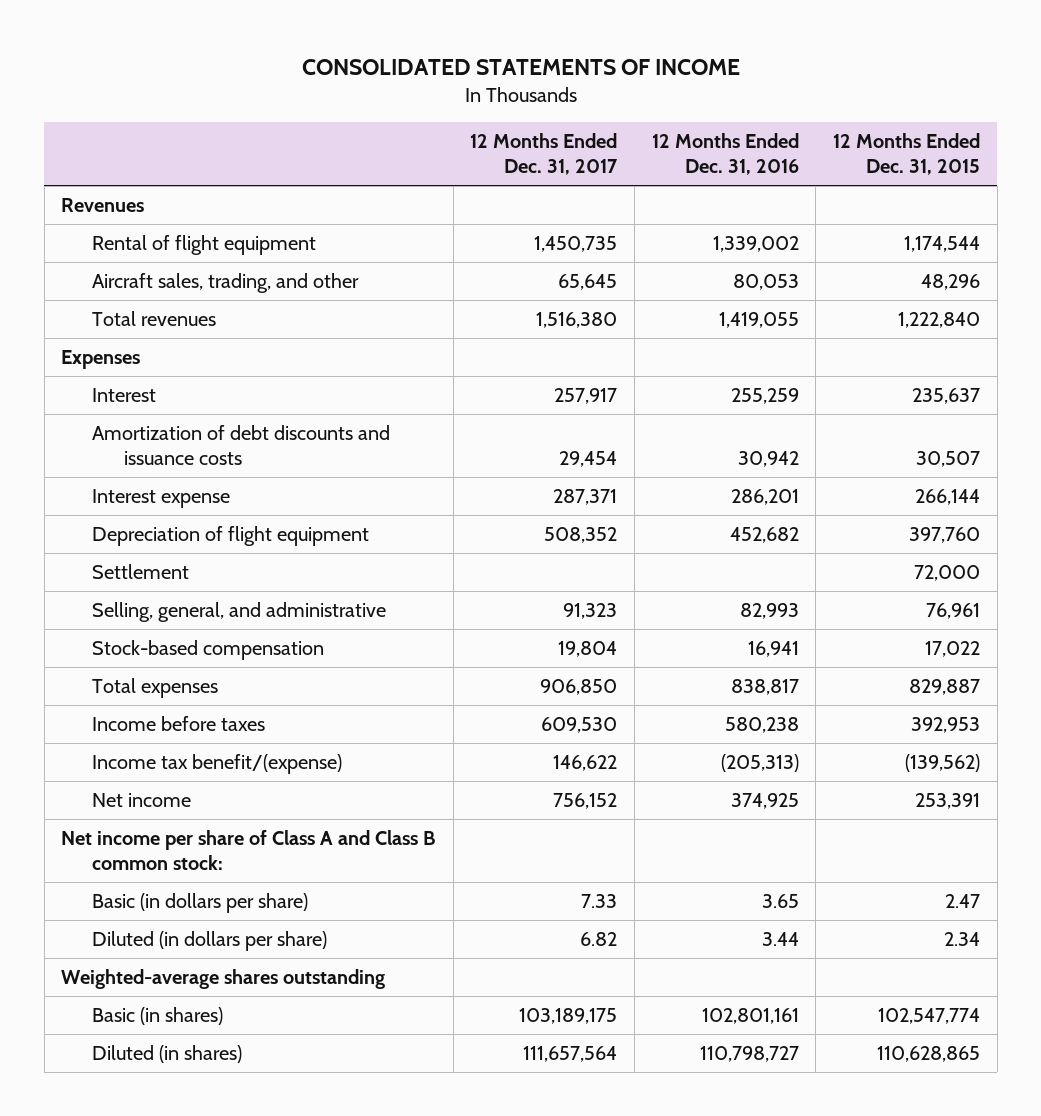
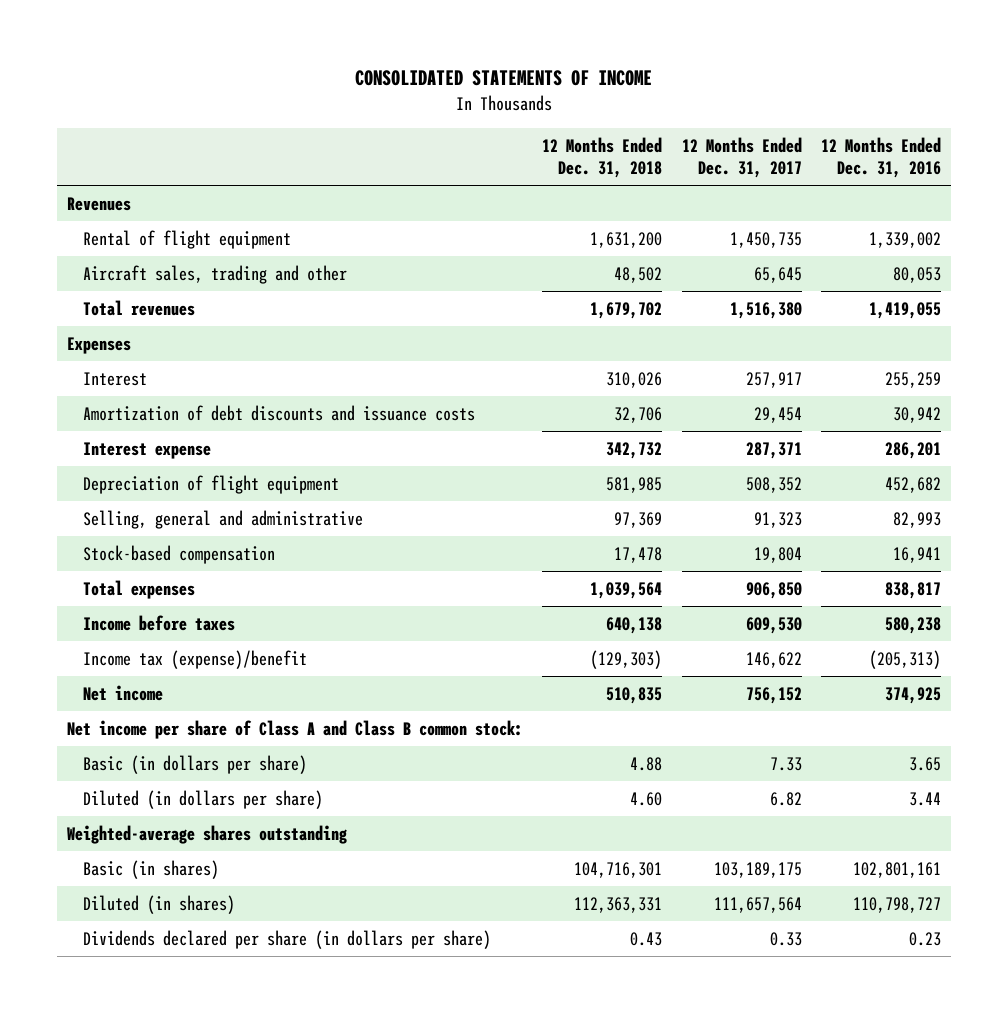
[832,132,980,176] 12 Months Ended Dec. 31, 2015 -> none
none -> [542,136,663,178] 12 Months Ended Dec. 31, 2018
[92,273,360,294] Aircraft sales, trading, and other -> [83,264,348,284] Aircraft sales, trading and other
[92,564,190,580] Settlement -> none
[92,602,387,623] Selling, general, and administrative -> [83,509,364,529] Selling, general and administrative
[92,754,343,775] Income tax benefit/(expense) -> [83,649,308,669] Income tax (expense)/benefit
none -> [83,929,492,949] Dividends declared per share (in dollars per share)

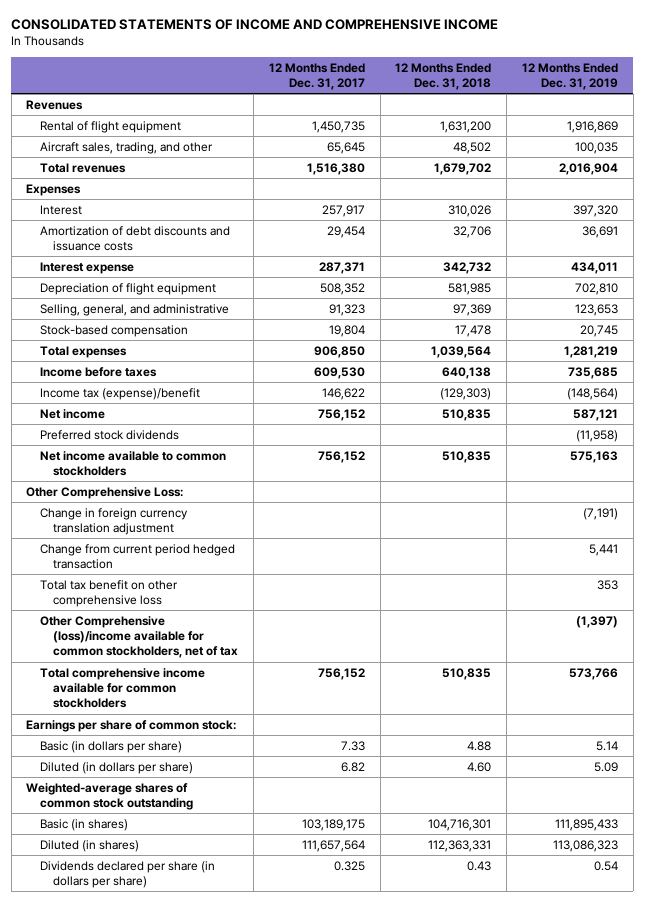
[355,70,653,87] CONSOLIDATED STATEMENTS OF INCOME -> [11,19,499,31] CONSOLIDATED STATEMENTS OF INCOME AND COMPREHENSIVE INCOME
[821,136,942,178] 12 Months Ended Dec. 31, 2016 -> none
none -> [522,62,619,91] 12 Months Ended Dec. 31, 2019
[83,264,348,284] Aircraft sales, trading and other -> [39,141,213,154] Aircraft sales, trading, and other
[83,509,364,529] Selling, general and administrative -> [39,303,229,316] Selling, general, and administrative
none -> [39,429,179,440] Preferred stock dividends
none -> [39,450,226,476] Net income available to common stockholders
none -> [26,486,184,499] Other Comprehensive Loss:
none -> [39,507,188,535] Change in foreign currency translation adjustment
none -> [39,543,235,569] Change from current period hedged transaction
none -> [39,579,178,607] Total tax benefit on other comprehensive loss
none -> [39,615,238,659] Other Comprehensive (loss)/income available for common stockholders, net of tax
none -> [39,667,205,709] Total comprehensive income available for common stockholders
[67,719,524,739] Net income per share of Class A and Class B common stock: -> [26,719,237,732] Earnings per share of common stock:
[67,824,348,844] Weighted-average shares outstanding -> [26,782,193,810] Weighted-average shares of common stock outstanding
[769,931,802,946] 0.33 -> [333,860,365,871] 0.325

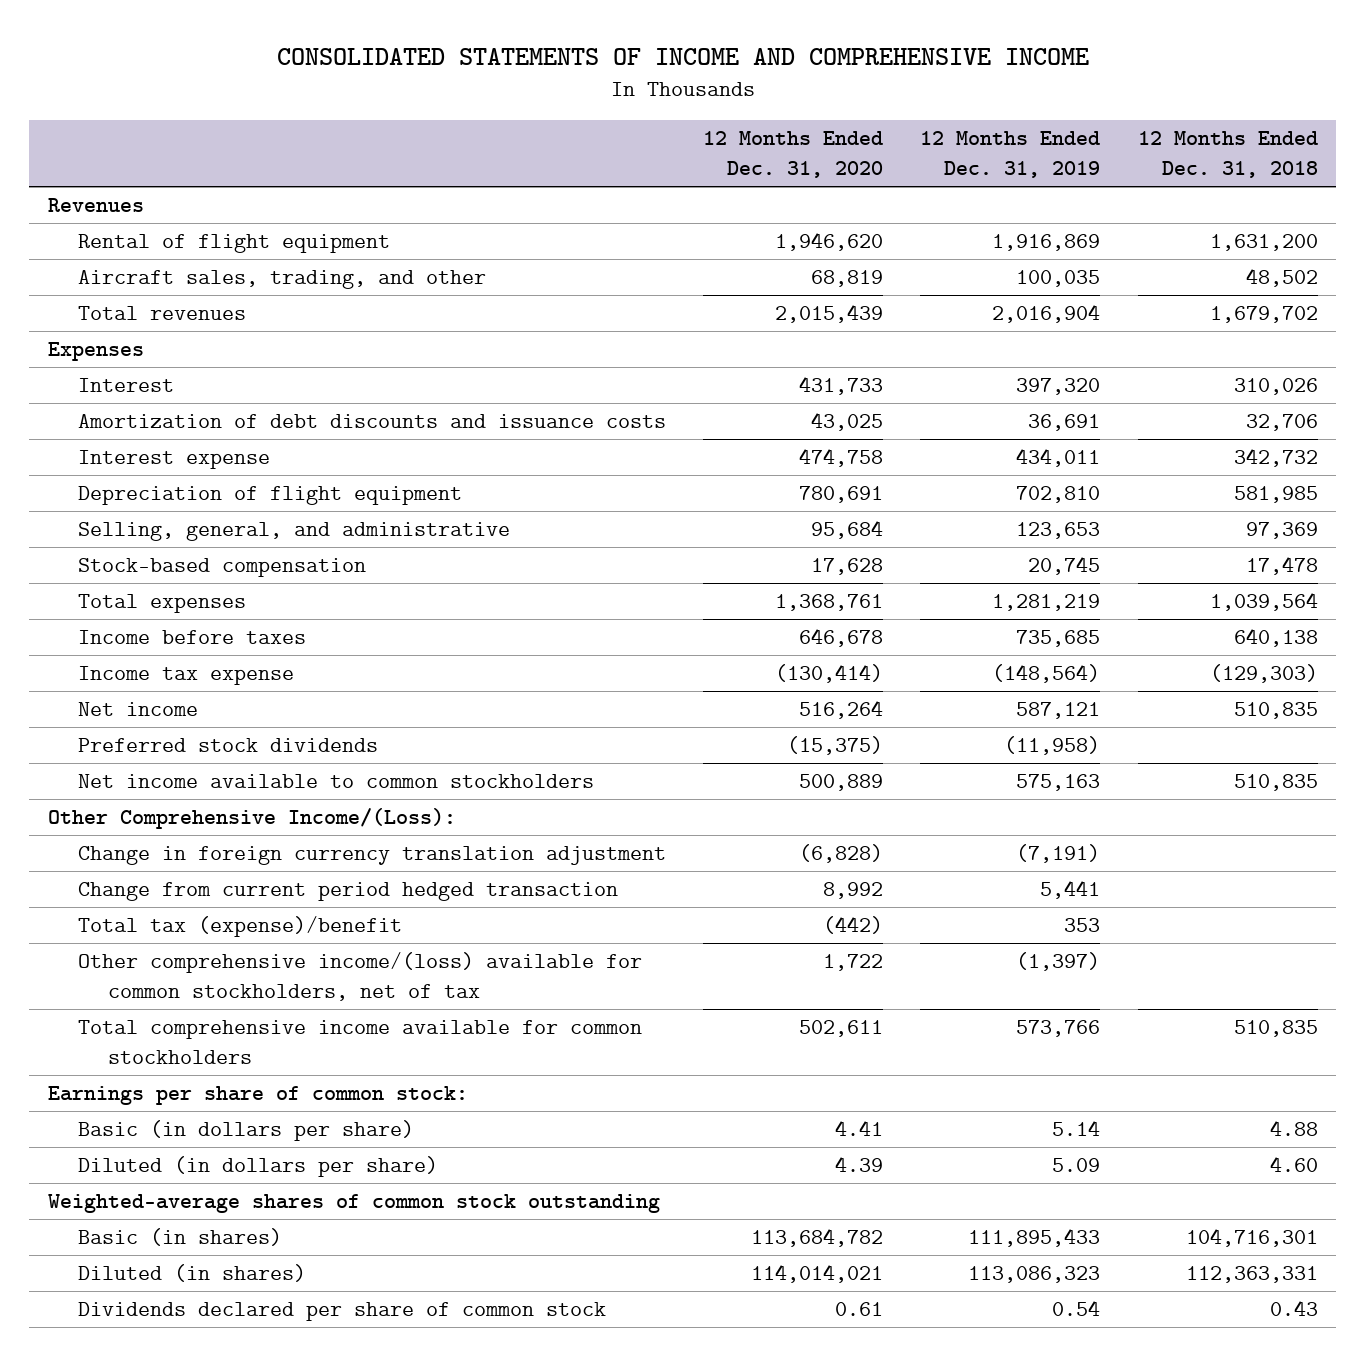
[268,62,365,91] 12 Months Ended Dec. 31, 2017 -> none
none -> [703,130,884,178] 12 Months Ended Dec. 31, 2020
[39,387,200,400] Income tax (expense)/benefit -> [77,666,294,686] Income tax expense
[26,486,184,499] Other Comprehensive Loss: -> [47,808,456,830] Other Comprehensive Income/(Loss):
[39,579,178,607] Total tax benefit on other comprehensive loss -> [77,916,402,938] Total tax (expense)/benefit
[39,615,238,659] Other Comprehensive (loss)/income available for common stockholders, net of tax -> [77,952,642,1002] Other comprehensive income/(loss) available for common stockholders, net of tax
[39,860,215,888] Dividends declared per share (in dollars per share) -> [77,1302,606,1322] Dividends declared per share of common stock

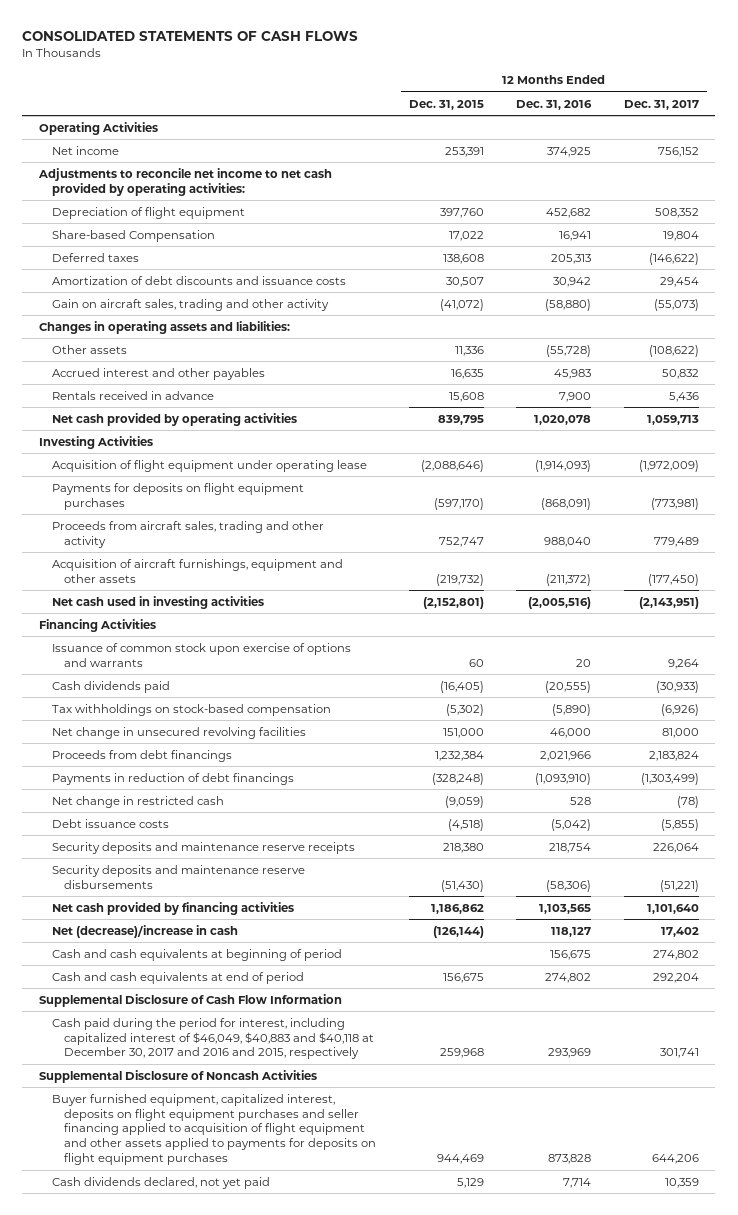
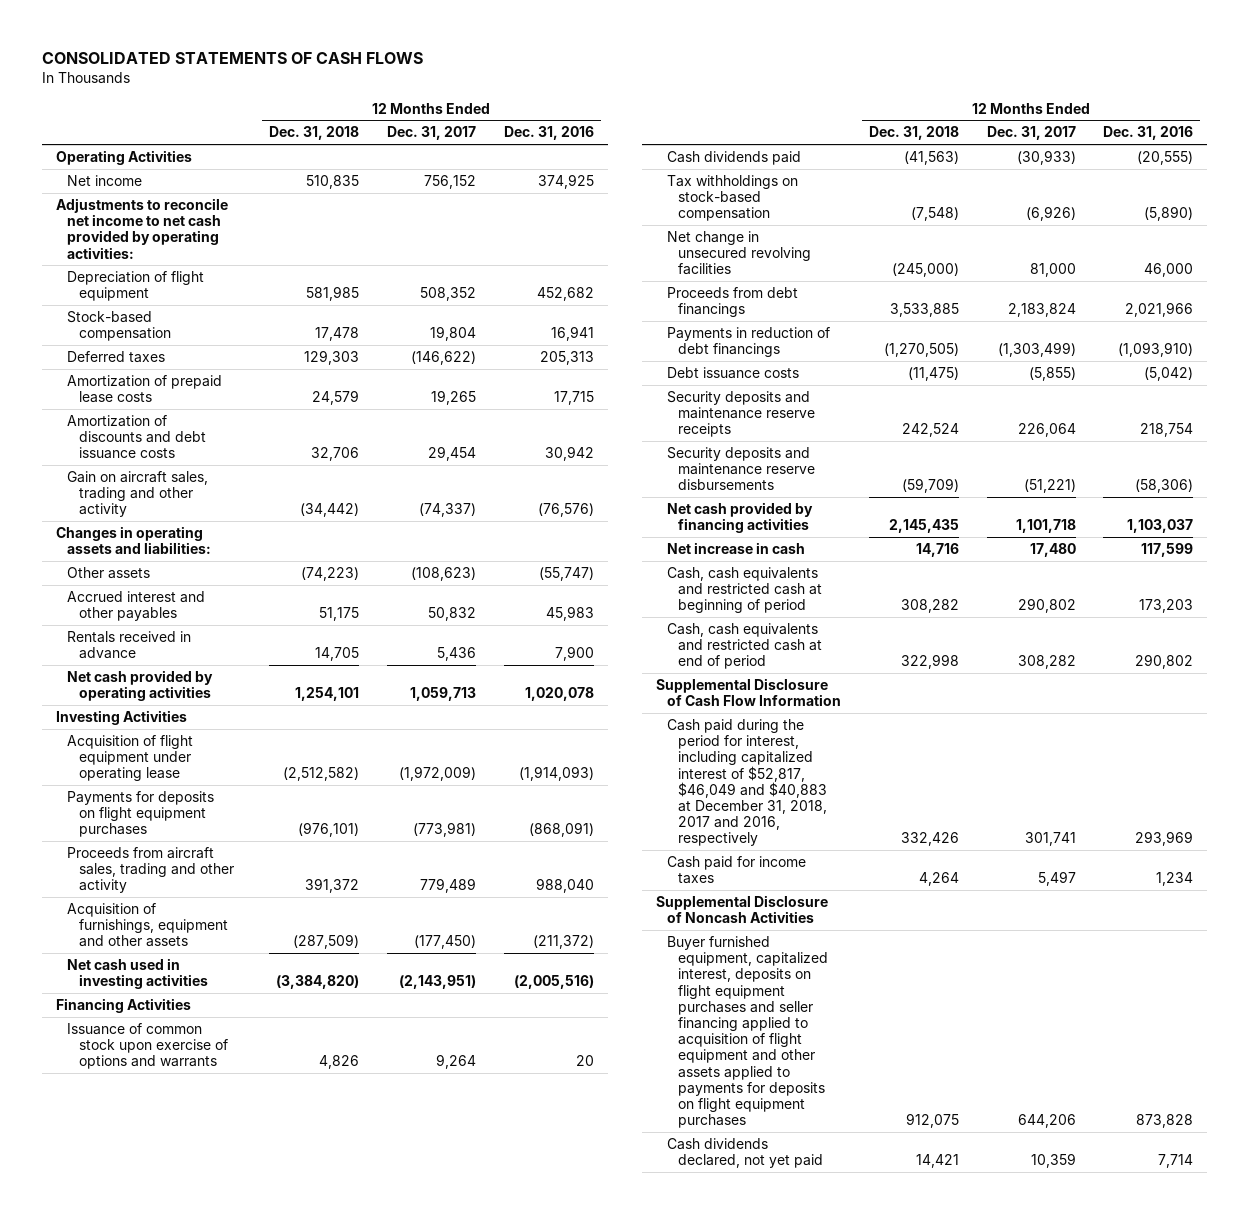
[408,99,484,110] Dec. 31, 2015 -> none
none -> [269,126,360,141] Dec. 31, 2018
[51,229,215,242] Share-based Compensation -> [67,310,171,342] Stock-based compensation
none -> [67,374,223,404] Amortization of prepaid lease costs
[51,275,346,285] Amortization of debt discounts and issuance costs -> [67,414,206,460] Amortization of discounts and debt issuance costs
[545,298,592,311] (58,880) -> [537,503,594,518] (76,576)
[654,298,700,311] (55,073) -> [418,503,476,518] (74,337)
[546,344,592,357] (55,728) -> [538,566,594,581] (55,747)
[649,344,700,357] (108,622) -> [410,566,476,581] (108,623)
[51,558,343,583] Acquisition of aircraft furnishings, equipment and other assets -> [67,902,228,948] Acquisition of furnishings, equipment and other assets
[51,795,224,808] Net change in restricted cash -> none
[539,903,592,914] 1,103,565 -> [1127,519,1194,534] 1,103,037
[647,903,700,914] 1,101,640 -> [1015,519,1076,534] 1,101,718
[51,924,238,938] Net (decrease)/increase in cash -> [667,541,806,554] Net increase in cash
[551,926,592,937] 118,127 -> [1141,542,1194,557] 117,599
[661,926,700,937] 17,402 -> [1029,542,1076,557] 17,480
[51,948,342,961] Cash and cash equivalents at beginning of period -> [667,566,823,614] Cash, cash equivalents and restricted cash at beginning of period
[550,949,592,960] 156,675 -> [1139,599,1194,614] 173,203
[653,949,700,960] 274,802 -> [1017,598,1076,614] 290,802
[51,971,304,984] Cash and cash equivalents at end of period -> [667,622,823,670] Cash, cash equivalents and restricted cash at end of period
[545,972,592,983] 274,802 -> [1135,654,1194,670] 290,802
[653,972,700,983] 292,204 -> [1017,655,1076,670] 308,282
[51,1017,375,1060] Cash paid during the period for interest, including capitalized interest of $46,049, $40,883 and $40,118 at December 30, 2017 and 2016 and 2015, respectively -> [667,718,828,847] Cash paid during the period for interest, including capitalized interest of $52,817, $46,049 and $40,883 at December 31, 2018, 2017 and 2016, respectively
none -> [667,855,807,885] Cash paid for income taxes

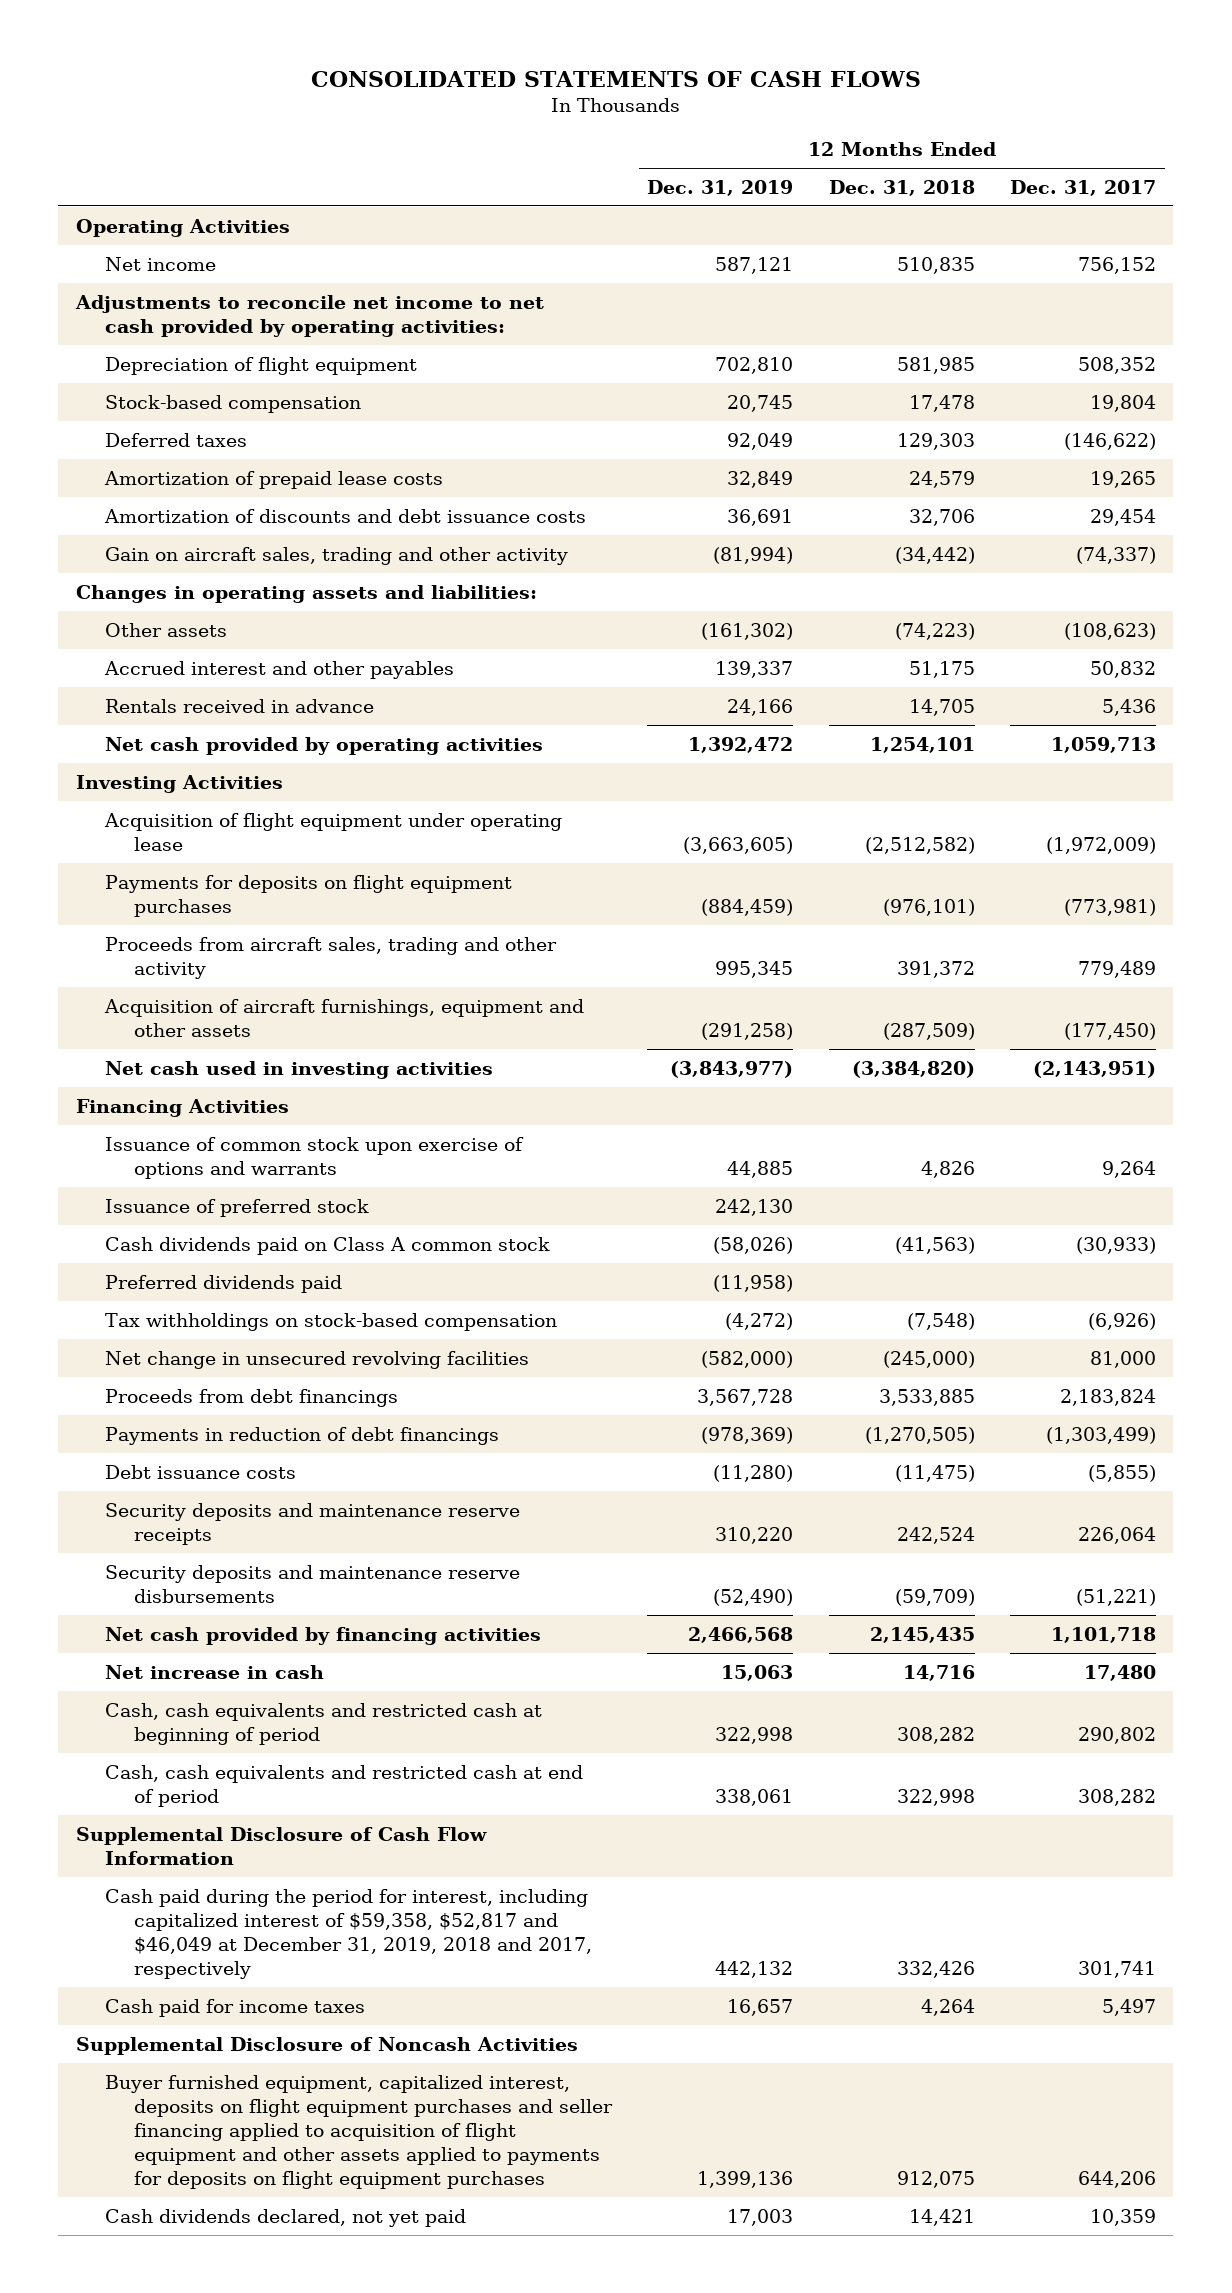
[503,126,594,141] Dec. 31, 2016 -> none
none -> [647,179,794,196] Dec. 31, 2019
[67,902,228,948] Acquisition of furnishings, equipment and other assets -> [104,998,585,1037] Acquisition of aircraft furnishings, equipment and other assets
none -> [105,1198,370,1217] Issuance of preferred stock
[667,150,802,165] Cash dividends paid -> [105,1236,551,1255] Cash dividends paid on Class A common stock
none -> [105,1274,343,1293] Preferred dividends paid
[667,718,828,847] Cash paid during the period for interest, including capitalized interest of $52,817, $46,049 and $40,883 at December 31, 2018, 2017 and 2016, respectively -> [105,1888,593,1979] Cash paid during the period for interest, including capitalized interest of $59,358, $52,817 and $46,049 at December 31, 2019, 2018 and 2017, respectively

